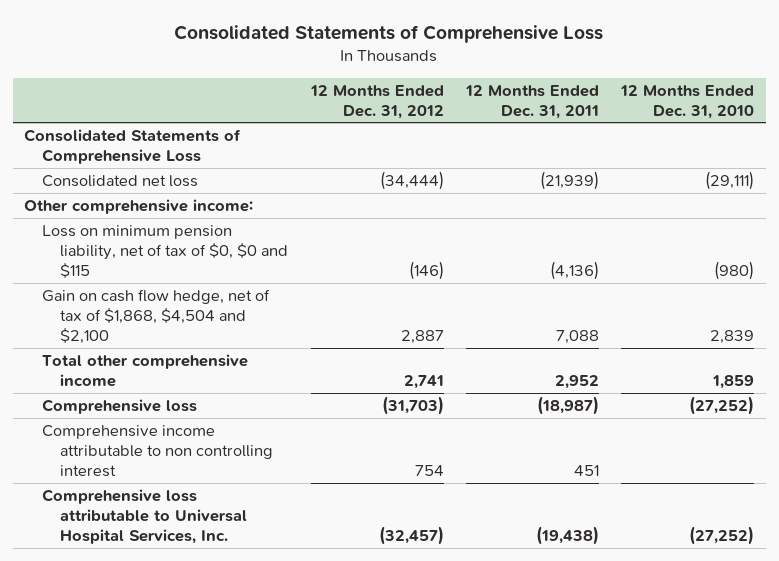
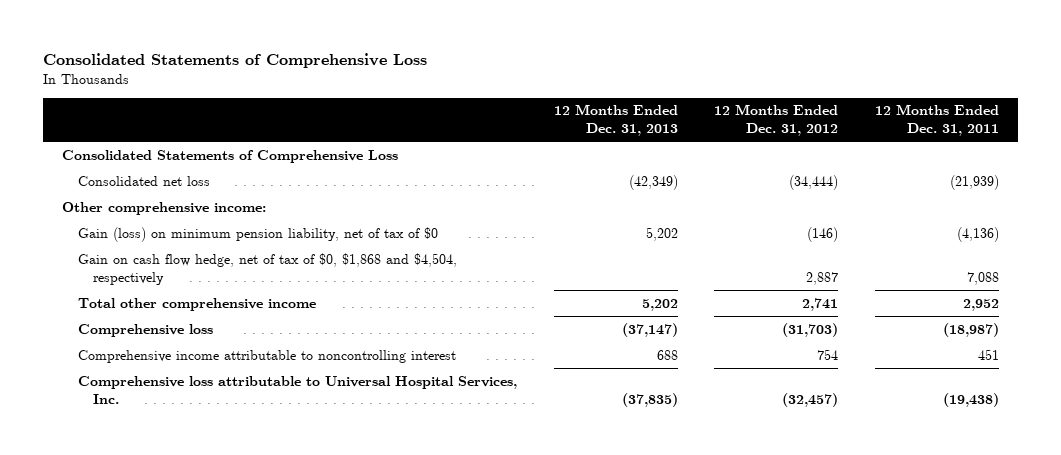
[620,84,755,119] 12 Months Ended Dec. 31, 2010 -> none
none -> [553,104,678,137] 12 Months Ended Dec. 31, 2013
[42,225,289,278] Loss on minimum pension liability, net of tax of $0, $0 and $115 -> [77,226,438,242] Gain (loss) on minimum pension liability, net of tax of $0
[42,289,271,344] Gain on cash flow hedge, net of tax of $1,868, $4,504 and $2,100 -> [77,252,457,285] Gain on cash flow hedge, net of tax of $0, $1,868 and $4,504, respectively
[42,425,274,477] Comprehensive income attributable to non controlling interest -> [77,349,456,363] Comprehensive income attributable to noncontrolling interest

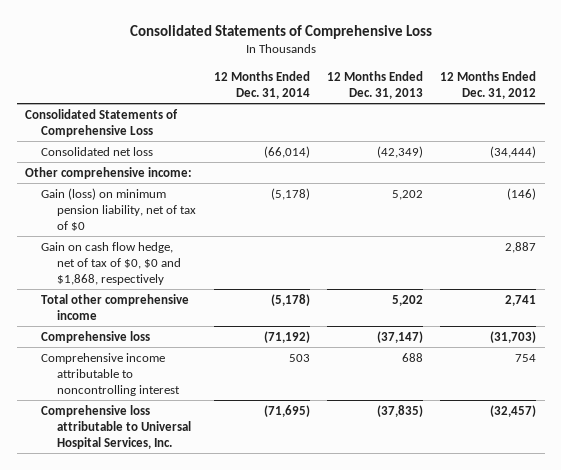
[875,104,1000,137] 12 Months Ended Dec. 31, 2011 -> none
none -> [213,70,310,99] 12 Months Ended Dec. 31, 2014
[77,252,457,285] Gain on cash flow hedge, net of tax of $0, $1,868 and $4,504, respectively -> [41,241,182,285] Gain on cash flow hedge, net of tax of $0, $0 and $1,868, respectively

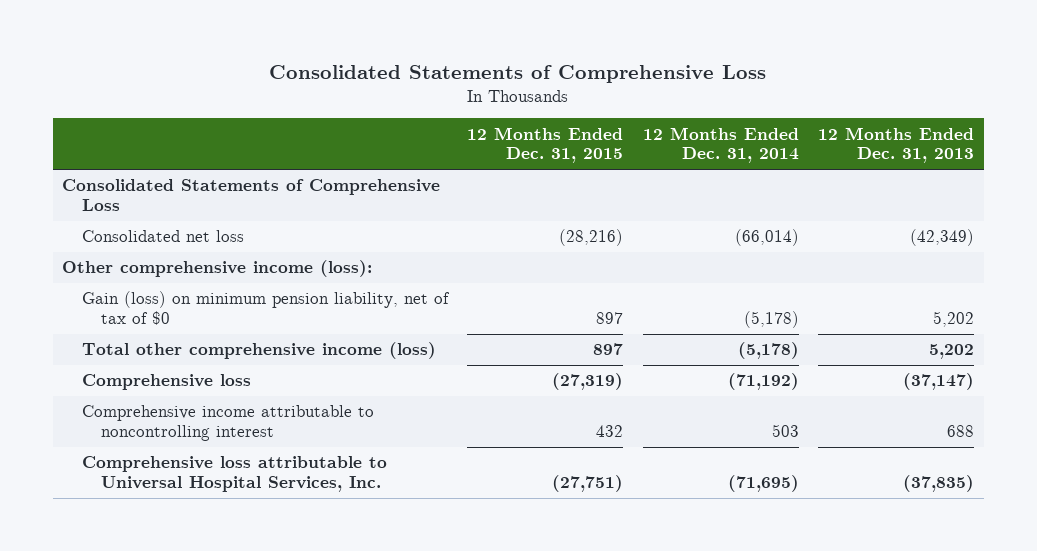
[440,70,537,99] 12 Months Ended Dec. 31, 2012 -> none
none -> [467,126,624,164] 12 Months Ended Dec. 31, 2015
[25,166,193,179] Other comprehensive income: -> [62,260,373,278] Other comprehensive income (loss):
[41,241,182,285] Gain on cash flow hedge, net of tax of $0, $0 and $1,868, respectively -> none
[41,293,190,320] Total other comprehensive income -> [81,342,436,360] Total other comprehensive income (loss)

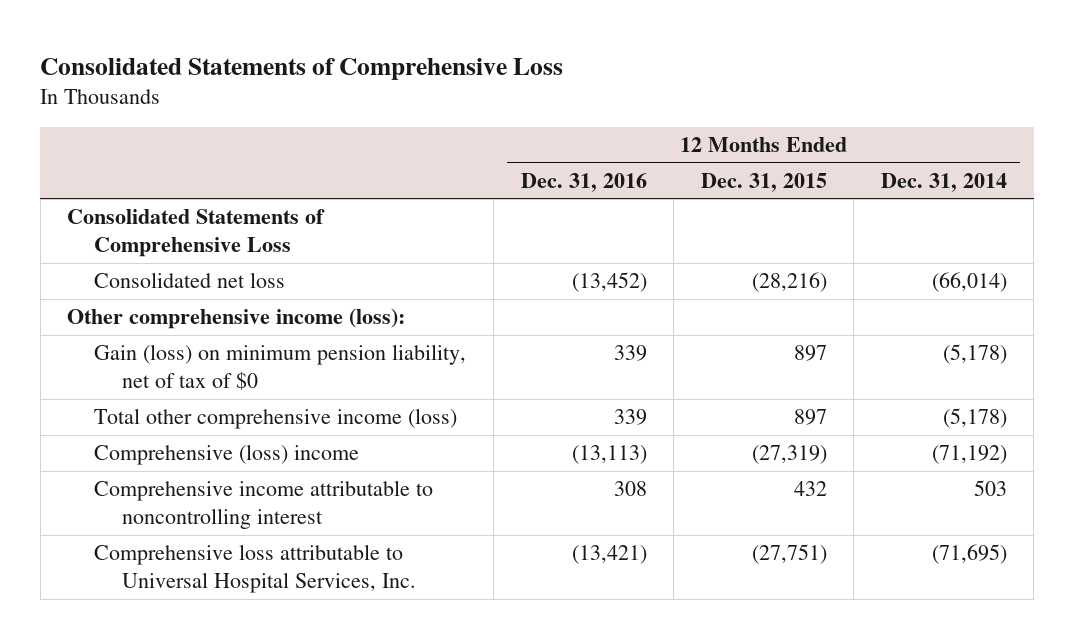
[818,126,975,164] 12 Months Ended Dec. 31, 2013 -> none
none -> [520,172,647,192] Dec. 31, 2016
[81,374,251,391] Comprehensive loss -> [94,444,360,466] Comprehensive (loss) income

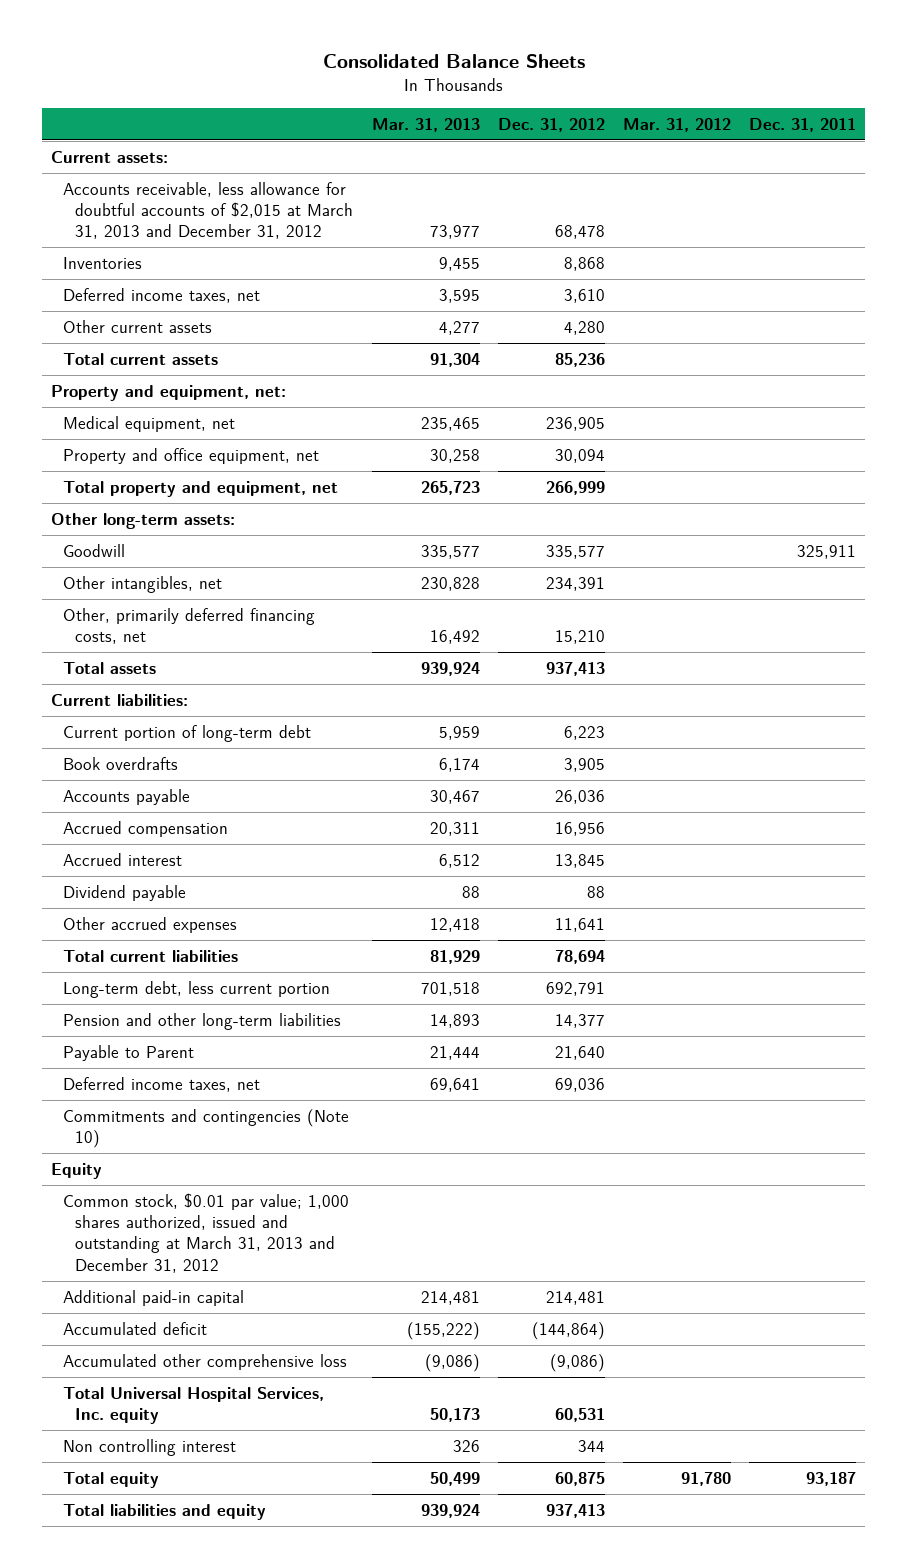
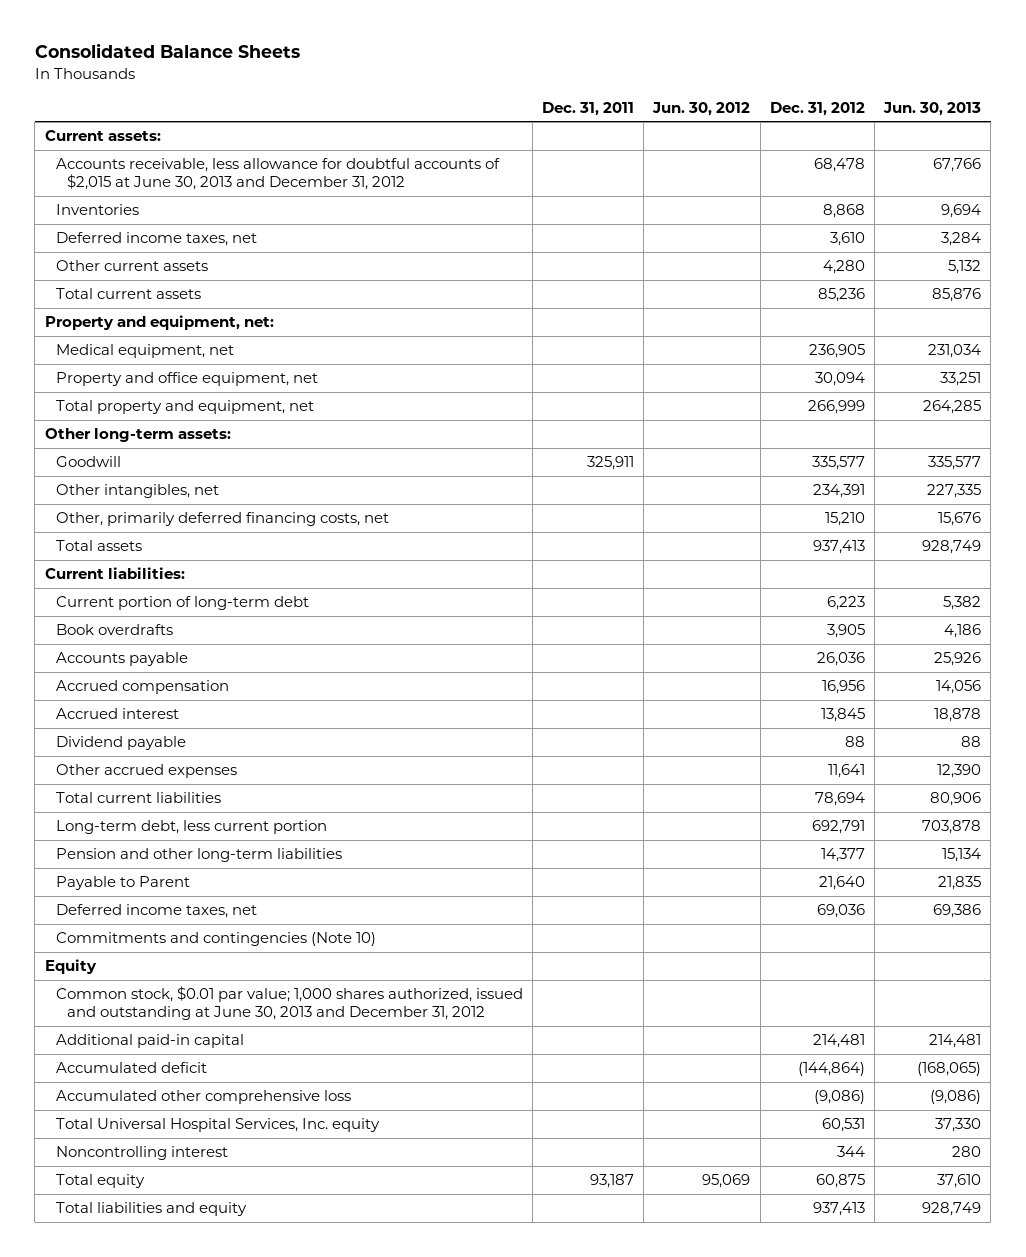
[371,117,480,132] Mar. 31, 2013 -> none
[622,117,731,132] Mar. 31, 2012 -> none
none -> [652,101,751,116] Jun. 30, 2012
none -> [883,101,982,116] Jun. 30, 2013
[63,181,354,240] Accounts receivable, less allowance for doubtful accounts of $2,015 at March 31, 2013 and December 31, 2012 -> [55,158,500,191] Accounts receivable, less allowance for doubtful accounts of $2,015 at June 30, 2013 and December 31, 2012
[63,1192,350,1273] Common stock, $0.01 par value; 1,000 shares authorized, issued and outstanding at March 31, 2013 and December 31, 2012 -> [55,986,523,1021] Common stock, $0.01 par value; 1,000 shares authorized, issued and outstanding at June 30, 2013 and December 31, 2012
[63,1438,237,1456] Non controlling interest -> [55,1146,228,1161] Noncontrolling interest

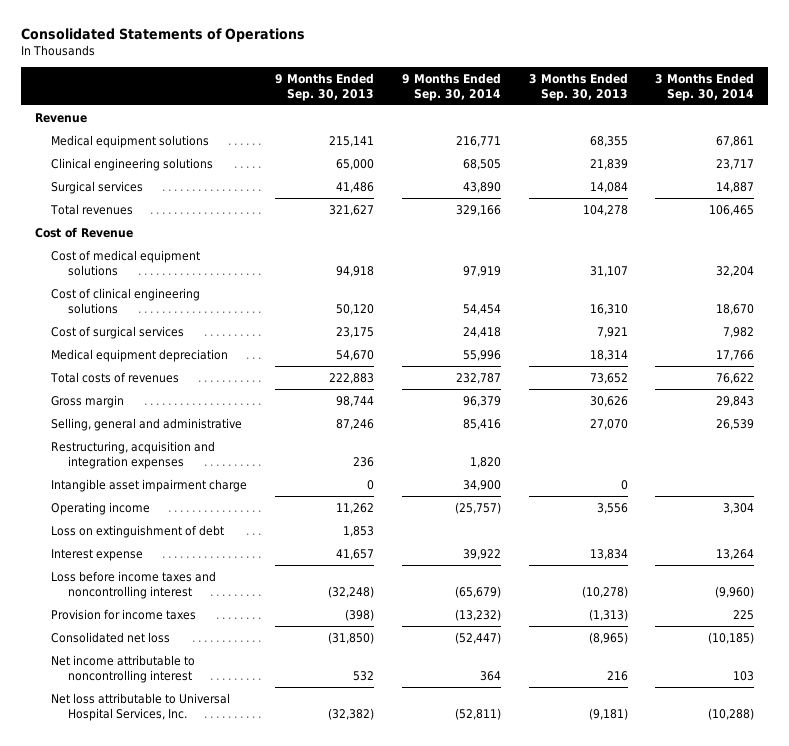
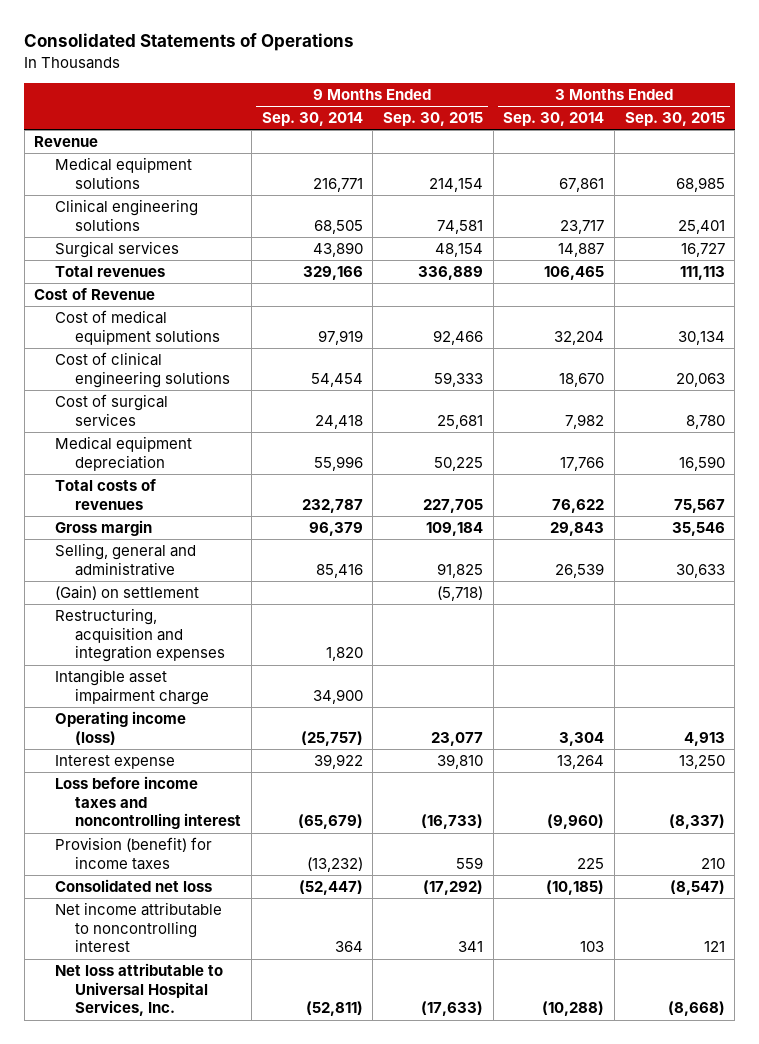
[275,72,375,101] 9 Months Ended Sep. 30, 2013 -> none
[528,72,628,101] 3 Months Ended Sep. 30, 2013 -> none
none -> [382,112,483,127] Sep. 30, 2015
none -> [624,112,725,127] Sep. 30, 2015
none -> [54,585,199,601] (Gain) on settlement
[51,524,225,538] Loss on extinguishment of debt -> none
[51,501,151,515] Operating income -> [54,711,186,745] Operating income (loss)
[51,608,197,620] Provision for income taxes -> [54,837,212,870] Provision (benefit) for income taxes

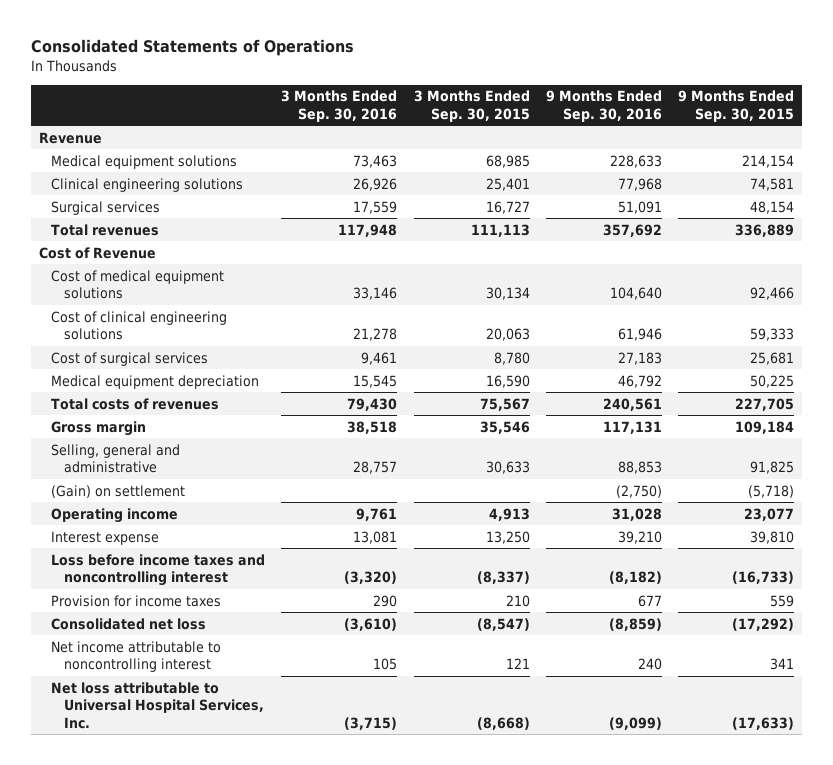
[261,112,363,127] Sep. 30, 2014 -> none
[503,112,605,127] Sep. 30, 2014 -> none
none -> [281,90,398,122] 3 Months Ended Sep. 30, 2016
none -> [545,90,662,122] 9 Months Ended Sep. 30, 2016
[54,608,226,663] Restructuring, acquisition and integration expenses -> none
[54,669,210,705] Intangible asset impairment charge -> none
[54,711,186,745] Operating income (loss) -> [51,507,179,523] Operating income
[54,837,212,870] Provision (benefit) for income taxes -> [51,594,222,607] Provision for income taxes

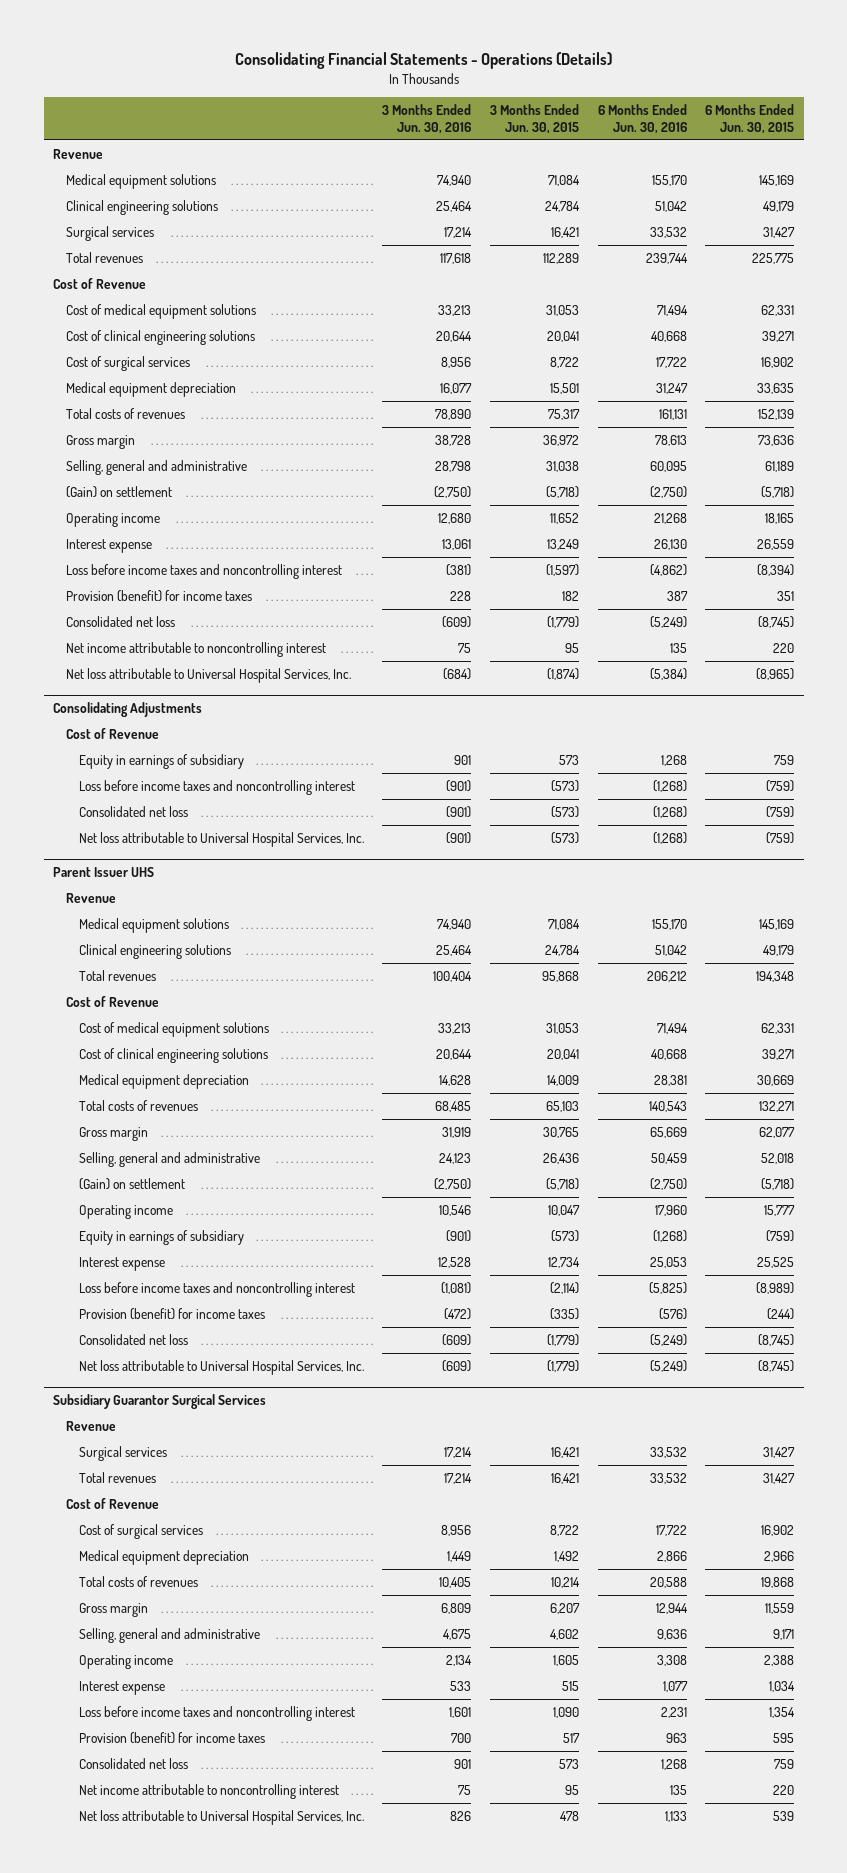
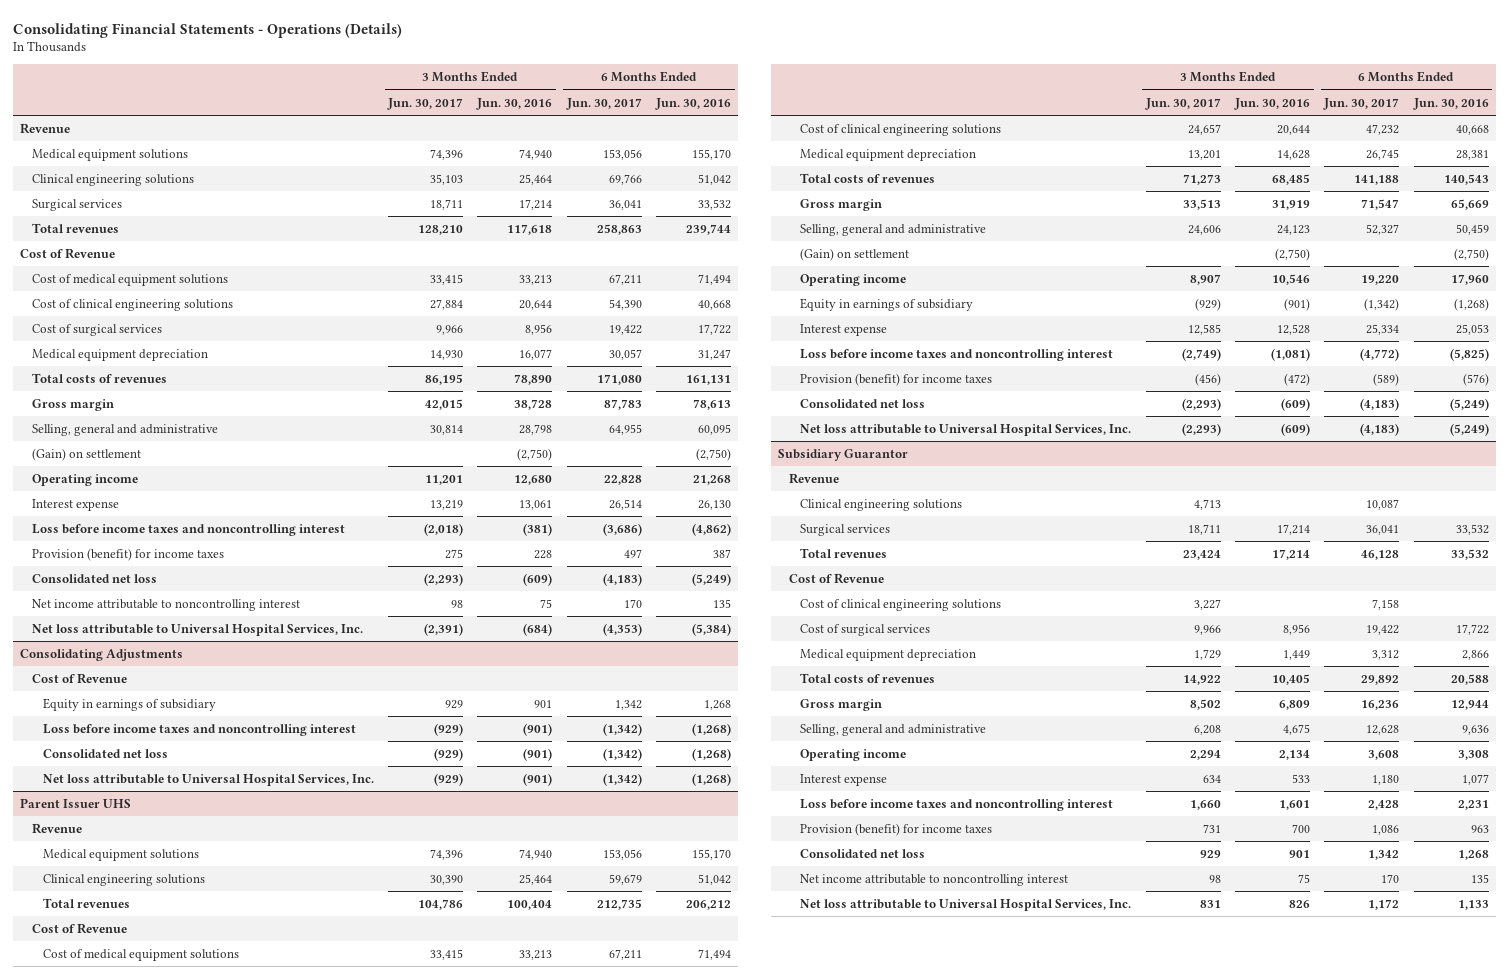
[489,104,579,134] 3 Months Ended Jun. 30, 2015 -> none
[705,104,795,134] 6 Months Ended Jun. 30, 2015 -> none
none -> [387,97,464,110] Jun. 30, 2017
none -> [565,97,642,110] Jun. 30, 2017
[53,1394,267,1410] Subsidiary Guarantor Surgical Services -> [777,448,908,461] Subsidiary Guarantor
none -> [800,498,963,511] Clinical engineering solutions
none -> [800,598,1002,611] Cost of clinical engineering solutions

